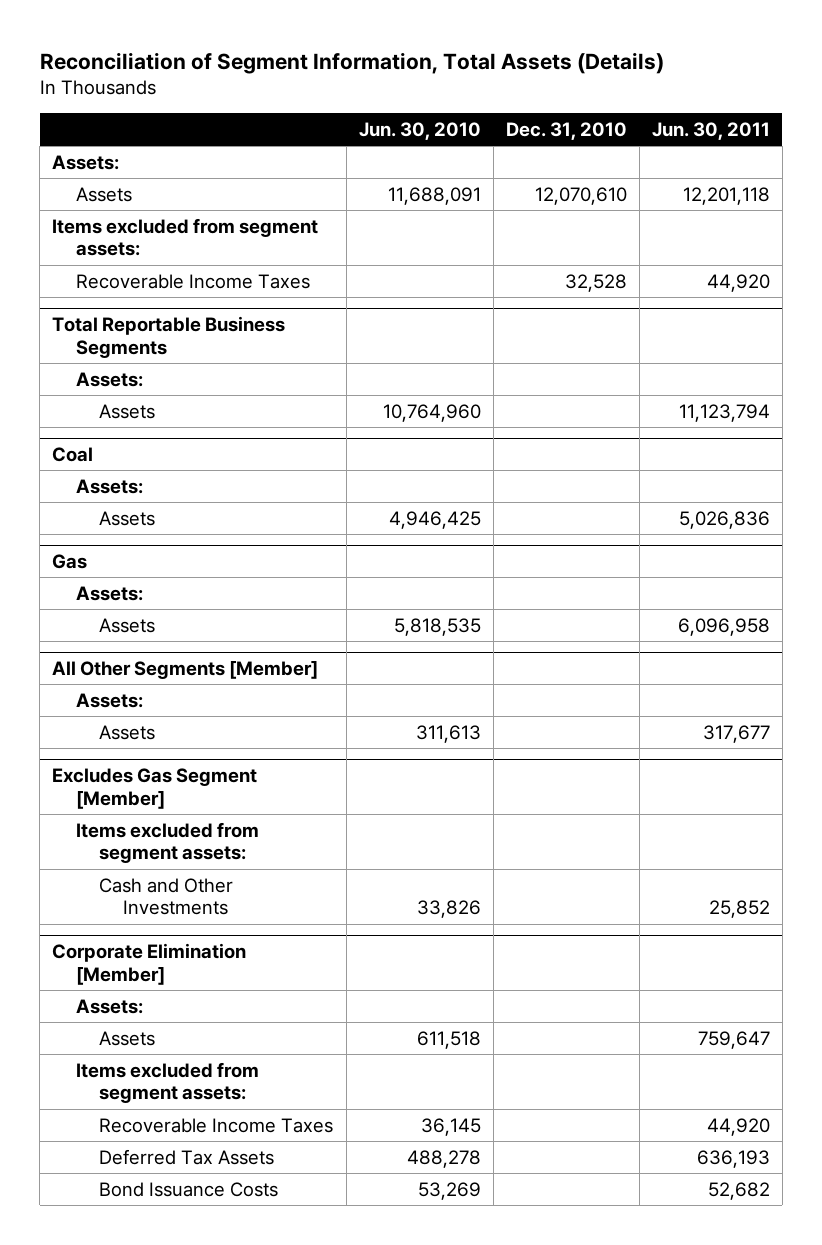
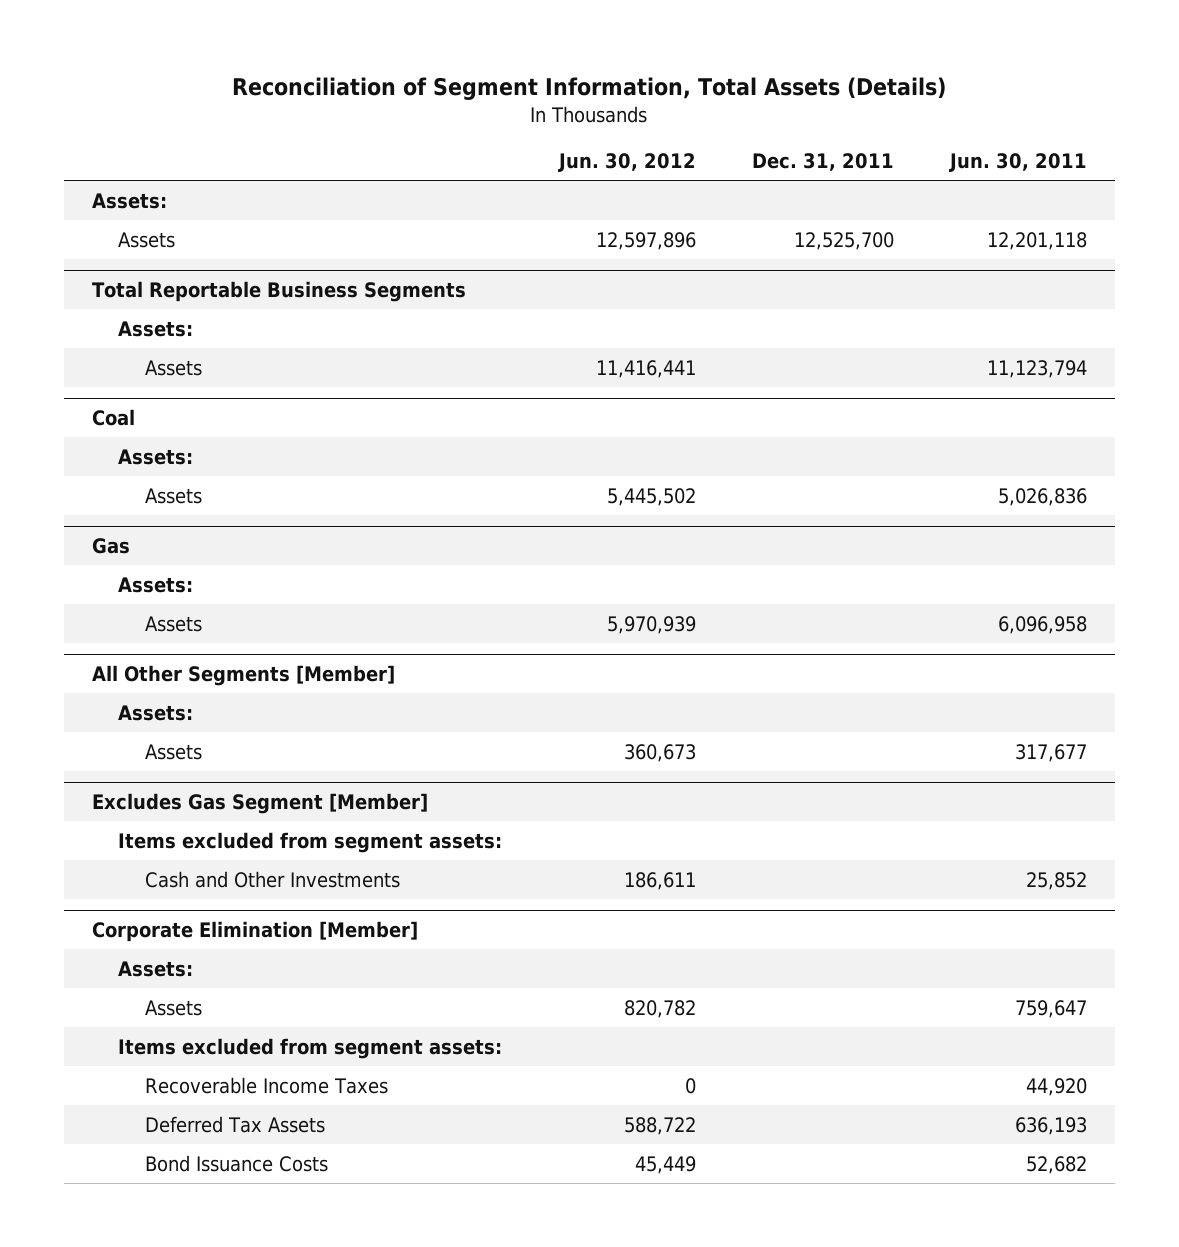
[358,121,481,140] Jun. 30, 2010 -> none
[505,121,627,140] Dec. 31, 2010 -> none
none -> [557,153,696,173] Jun. 30, 2012
none -> [751,153,894,172] Dec. 31, 2011
[52,217,319,257] Items excluded from segment assets: -> none
[75,273,310,289] Recoverable Income Taxes -> none

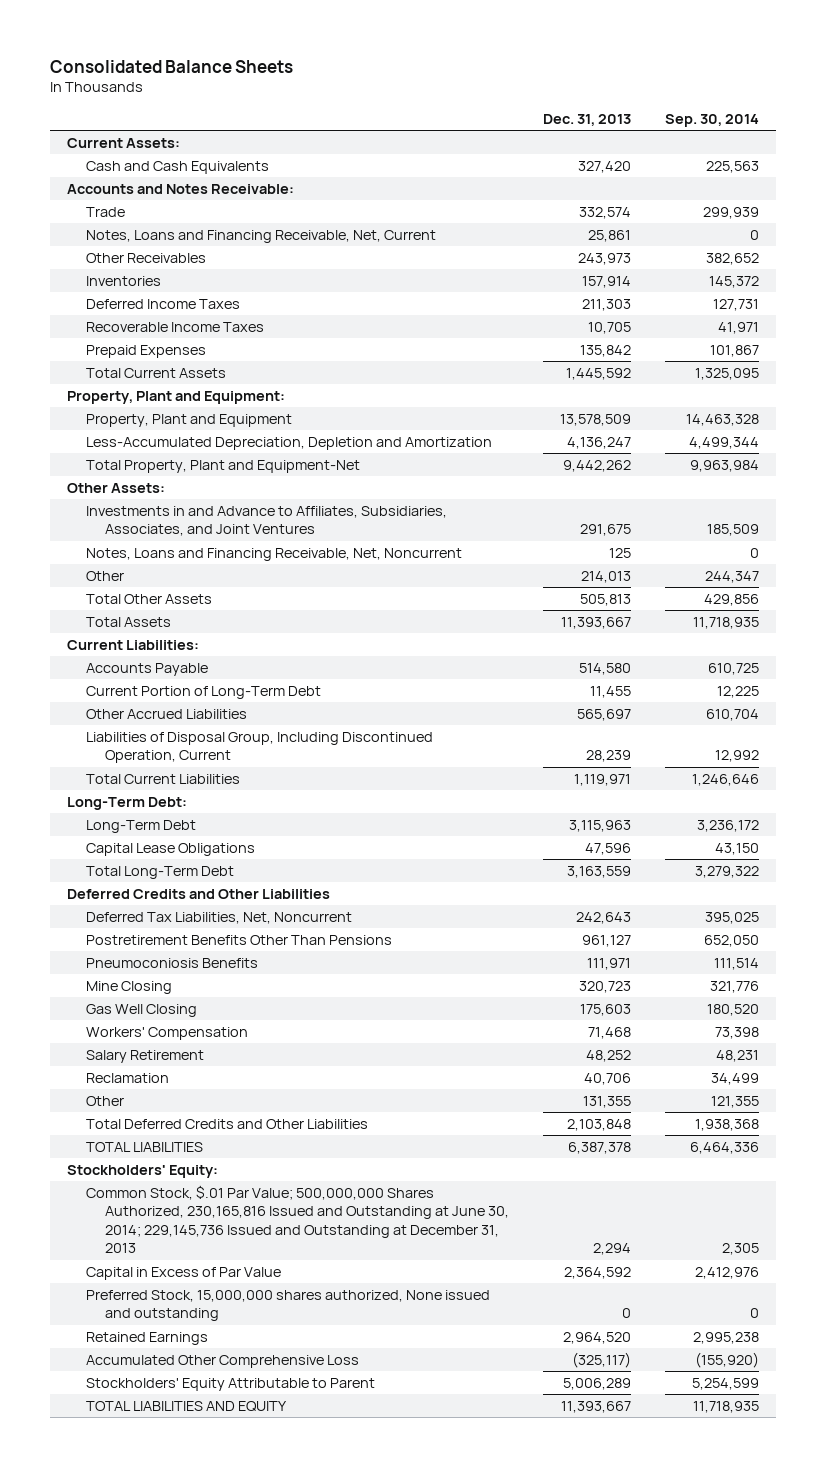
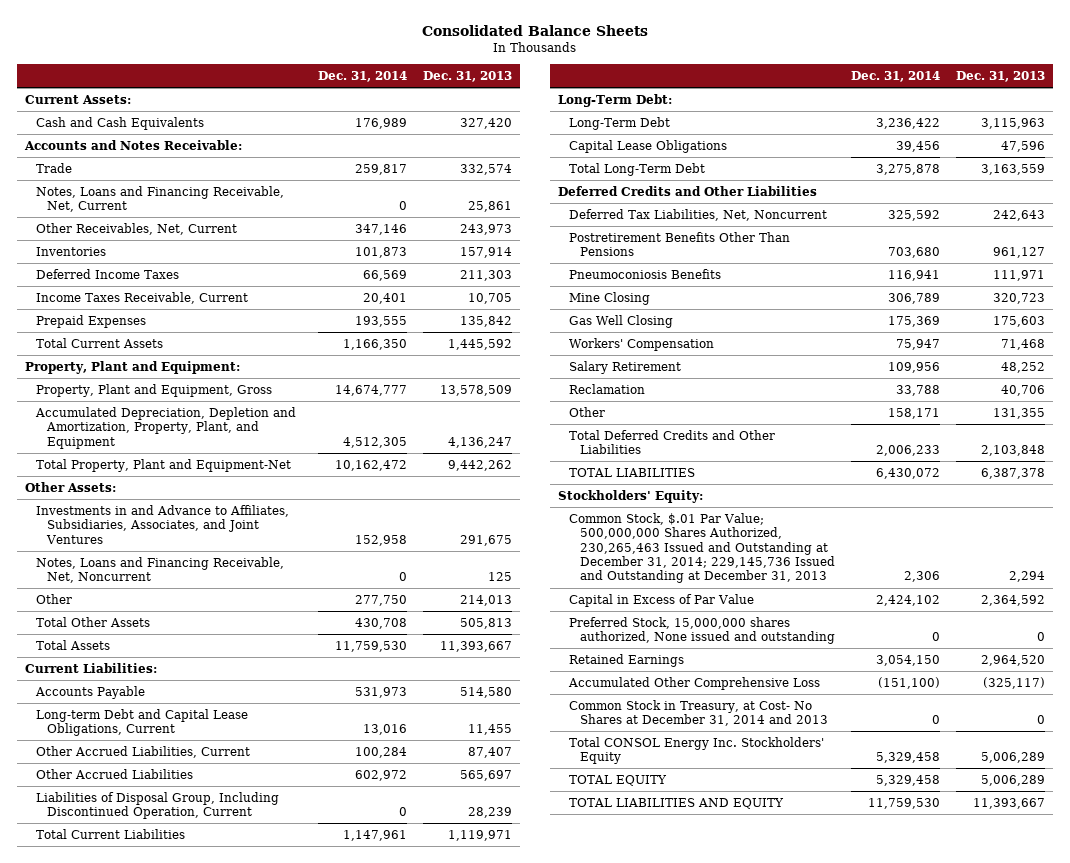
[664,114,759,128] Sep. 30, 2014 -> none
none -> [317,70,407,82] Dec. 31, 2014
[85,252,206,263] Other Receivables -> [35,222,237,235] Other Receivables, Net, Current
[85,321,264,332] Recoverable Income Taxes -> [35,291,248,304] Income Taxes Receivable, Current
[85,413,292,427] Property, Plant and Equipment -> [35,383,272,397] Property, Plant and Equipment, Gross
[85,436,492,450] Less-Accumulated Depreciation, Depletion and Amortization -> [34,406,296,449] Accumulated Depreciation, Depletion and Amortization, Property, Plant, and Equipment
[85,685,321,699] Current Portion of Long-Term Debt -> [35,708,248,737] Long-term Debt and Capital Lease Obligations, Current
none -> [35,745,250,758] Other Accrued Liabilities, Current
[85,1184,509,1254] Common Stock, $.01 Par Value; 500,000,000 Shares Authorized, 230,165,816 Issued and Outstanding at June 30, 2014; 229,145,736 Issued and Outstanding at December 31, 2013 -> [569,512,835,584] Common Stock, $.01 Par Value; 500,000,000 Shares Authorized, 230,265,463 Issued and Outstanding at December 31, 2014; 229,145,736 Issued and Outstanding at December 31, 2013
none -> [569,699,828,727] Common Stock in Treasury, at Cost- No Shares at December 31, 2014 and 2013
[85,1377,375,1391] Stockholders' Equity Attributable to Parent -> [569,736,825,765] Total CONSOL Energy Inc. Stockholders' Equity
none -> [569,774,668,786] TOTAL EQUITY

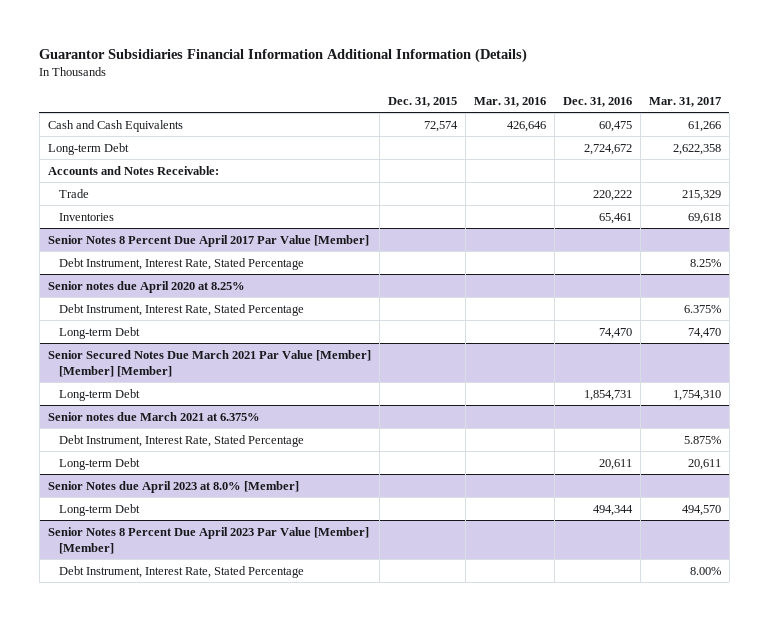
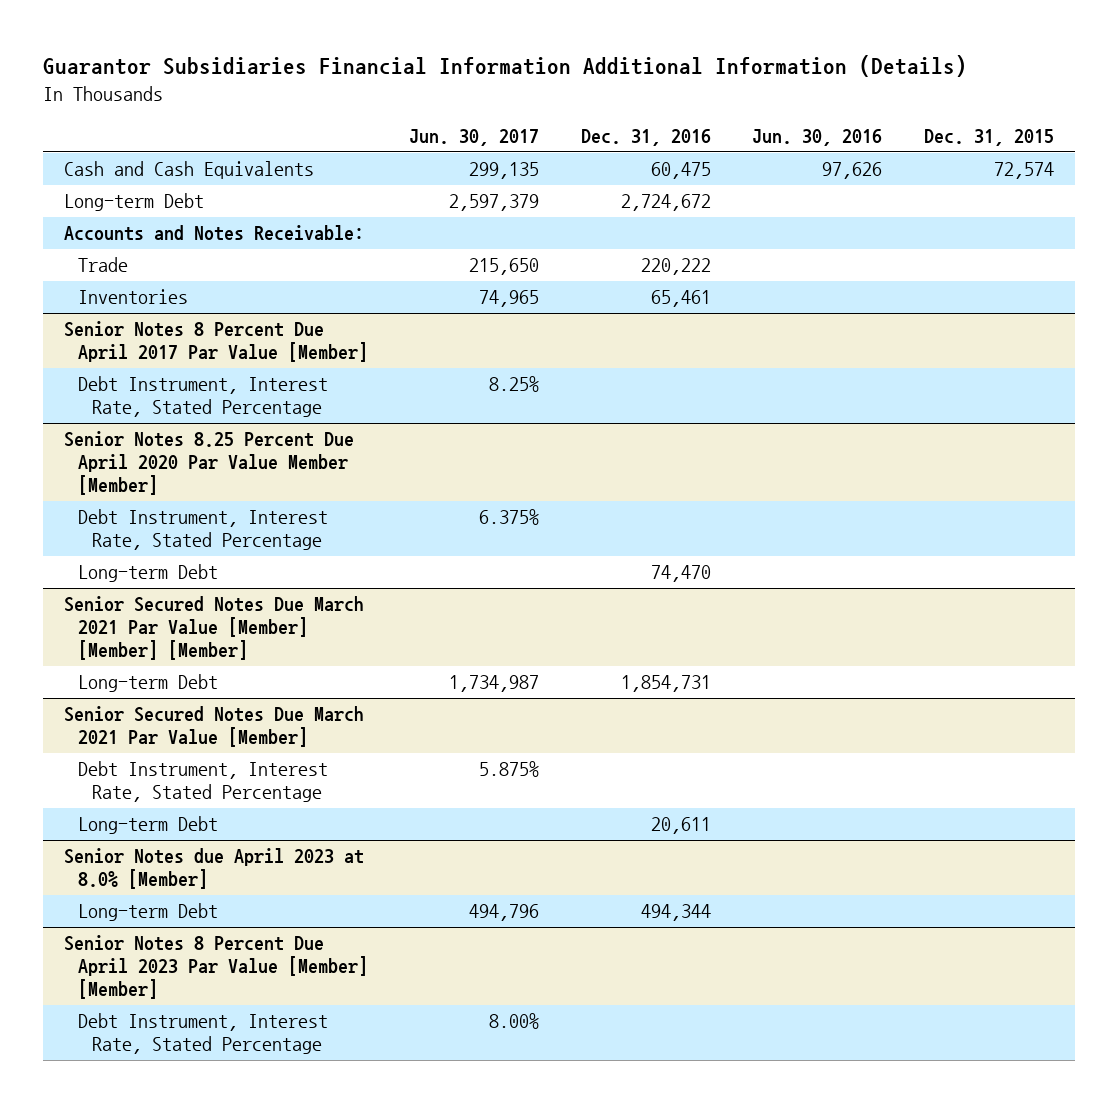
[473,96,546,107] Mar. 31, 2016 -> none
[648,96,721,107] Mar. 31, 2017 -> none
none -> [409,128,540,146] Jun. 30, 2017
none -> [752,128,883,146] Jun. 30, 2016
[47,280,245,293] Senior notes due April 2020 at 8.25% -> [63,431,354,495] Senior Notes 8.25 Percent Due April 2020 Par Value Member [Member]
[47,411,260,421] Senior notes due March 2021 at 6.375% -> [63,706,364,748] Senior Secured Notes Due March 2021 Par Value [Member]

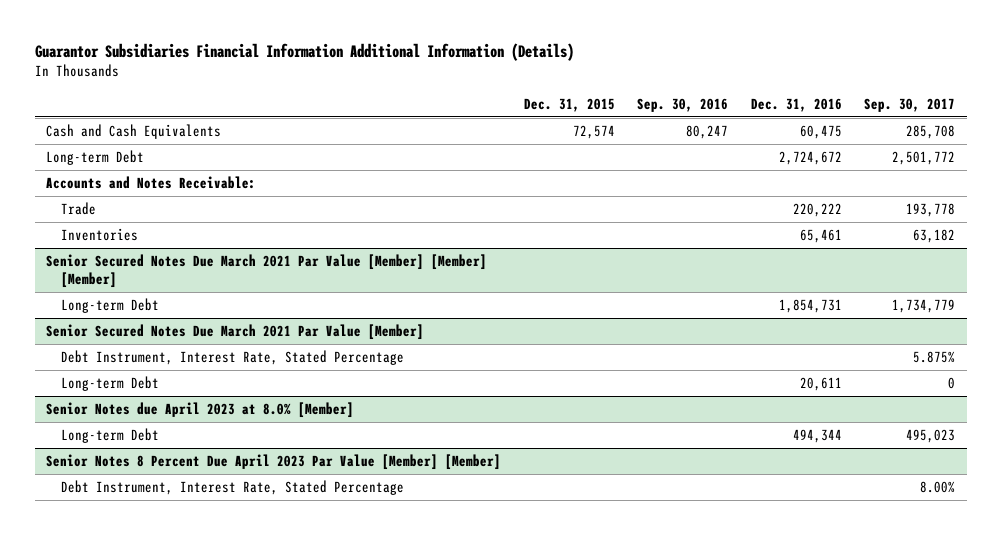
[409,128,540,146] Jun. 30, 2017 -> none
[752,128,883,146] Jun. 30, 2016 -> none
none -> [637,97,729,112] Sep. 30, 2016
none -> [864,97,956,112] Sep. 30, 2017
[63,321,368,363] Senior Notes 8 Percent Due April 2017 Par Value [Member] -> none
[77,376,328,418] Debt Instrument, Interest Rate, Stated Percentage -> none
[63,431,354,495] Senior Notes 8.25 Percent Due April 2020 Par Value Member [Member] -> none
[77,509,328,551] Debt Instrument, Interest Rate, Stated Percentage -> none
[77,564,218,583] Long-term Debt -> none

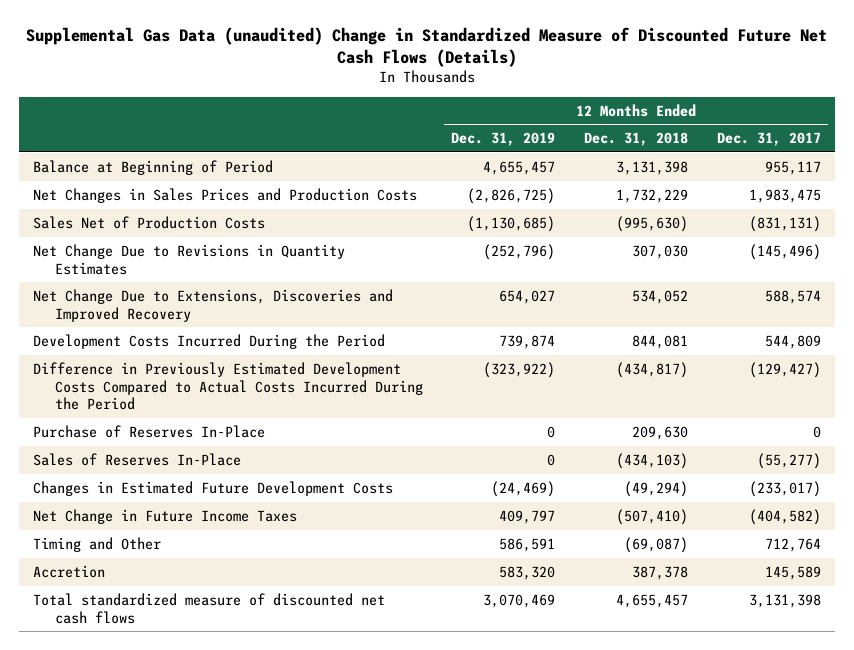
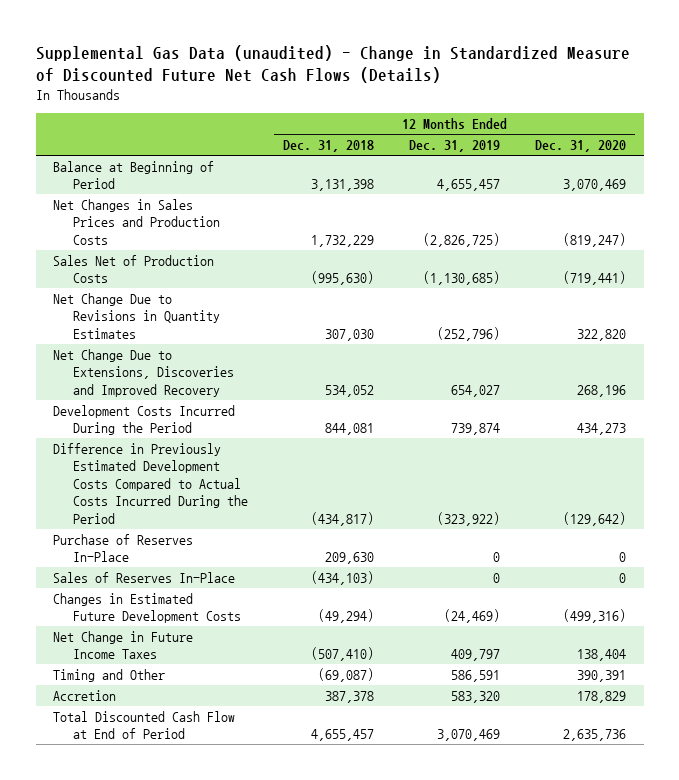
[26,27,828,68] Supplemental Gas Data (unaudited) Change in Standardized Measure of Discounted Future Net Cash Flows (Details) -> [35,44,630,83] Supplemental Gas Data (unaudited) - Change in Standardized Measure of Discounted Future Net Cash Flows (Details)
[716,132,821,147] Dec. 31, 2017 -> none
none -> [535,140,627,153] Dec. 31, 2020
[33,592,386,624] Total standardized measure of discounted net cash flows -> [53,711,236,740] Total Discounted Cash Flow at End of Period

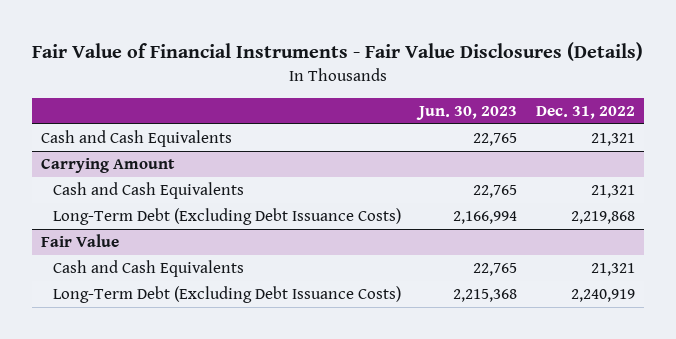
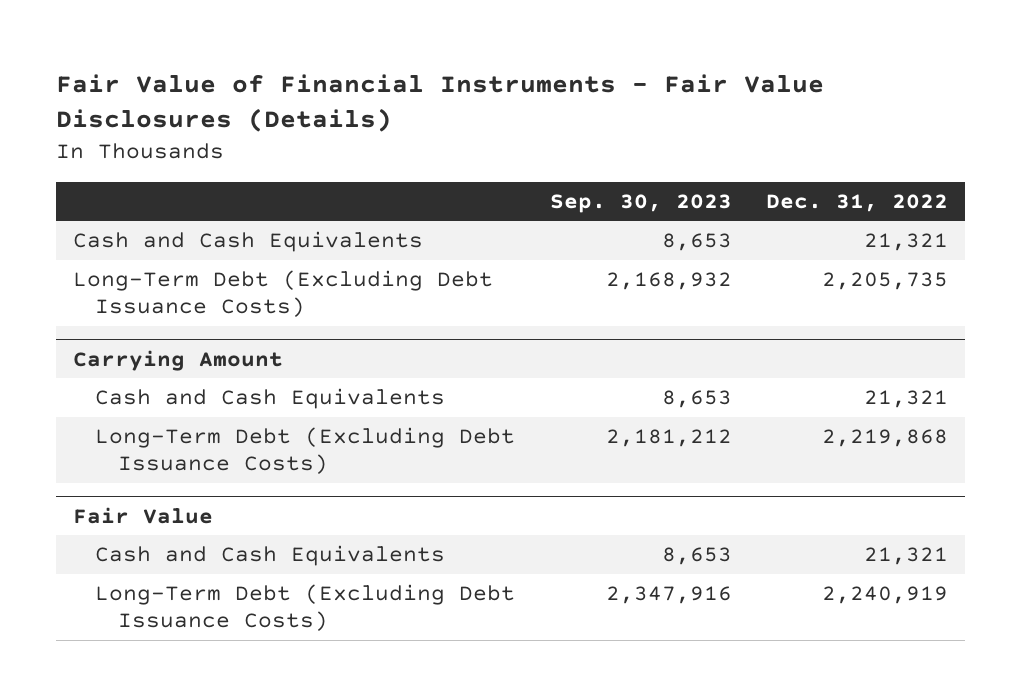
[416,105,518,120] Jun. 30, 2023 -> none
none -> [549,193,732,213] Sep. 30, 2023
none -> [72,270,493,317] Long-Term Debt (Excluding Debt Issuance Costs)

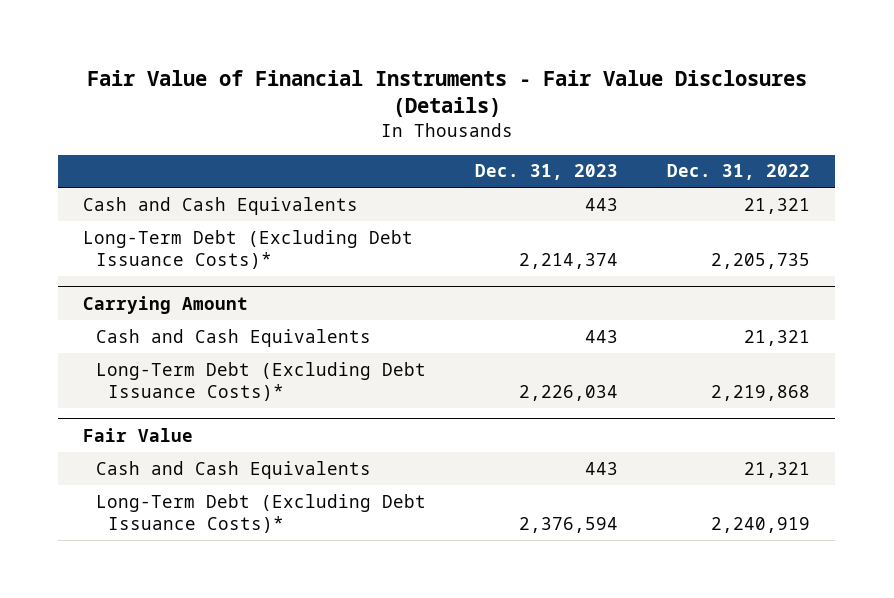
[549,193,732,213] Sep. 30, 2023 -> none
none -> [475,164,619,181] Dec. 31, 2023
[72,270,493,317] Long-Term Debt (Excluding Debt Issuance Costs) -> [83,229,414,269] Long-Term Debt (Excluding Debt Issuance Costs)*
[95,427,516,474] Long-Term Debt (Excluding Debt Issuance Costs) -> [95,361,426,401] Long-Term Debt (Excluding Debt Issuance Costs)*
[95,584,516,631] Long-Term Debt (Excluding Debt Issuance Costs) -> [95,493,426,533] Long-Term Debt (Excluding Debt Issuance Costs)*

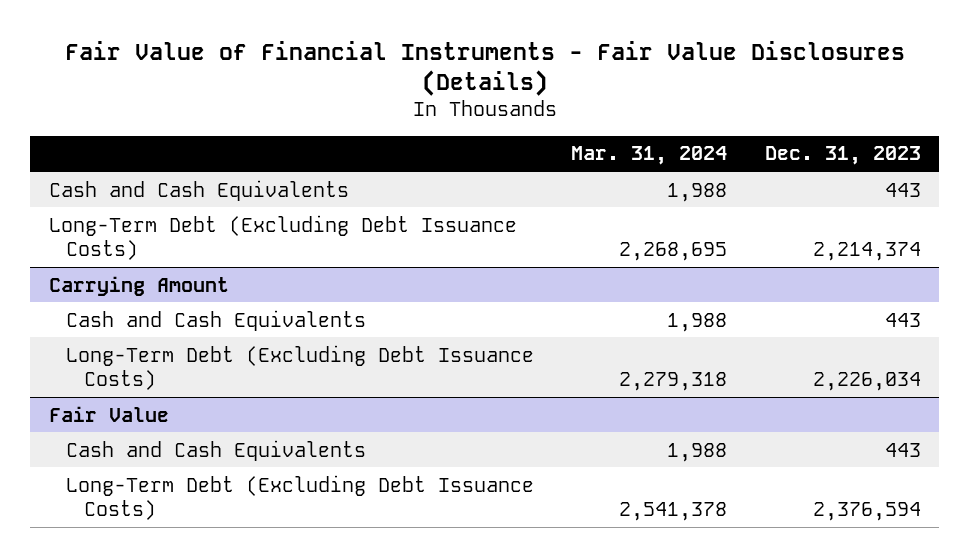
[667,164,811,181] Dec. 31, 2022 -> none
none -> [571,146,728,166] Mar. 31, 2024
[83,229,414,269] Long-Term Debt (Excluding Debt Issuance Costs)* -> [48,214,517,261] Long-Term Debt (Excluding Debt Issuance Costs)
[95,361,426,401] Long-Term Debt (Excluding Debt Issuance Costs)* -> [66,344,535,391] Long-Term Debt (Excluding Debt Issuance Costs)
[95,493,426,533] Long-Term Debt (Excluding Debt Issuance Costs)* -> [66,474,535,521] Long-Term Debt (Excluding Debt Issuance Costs)

